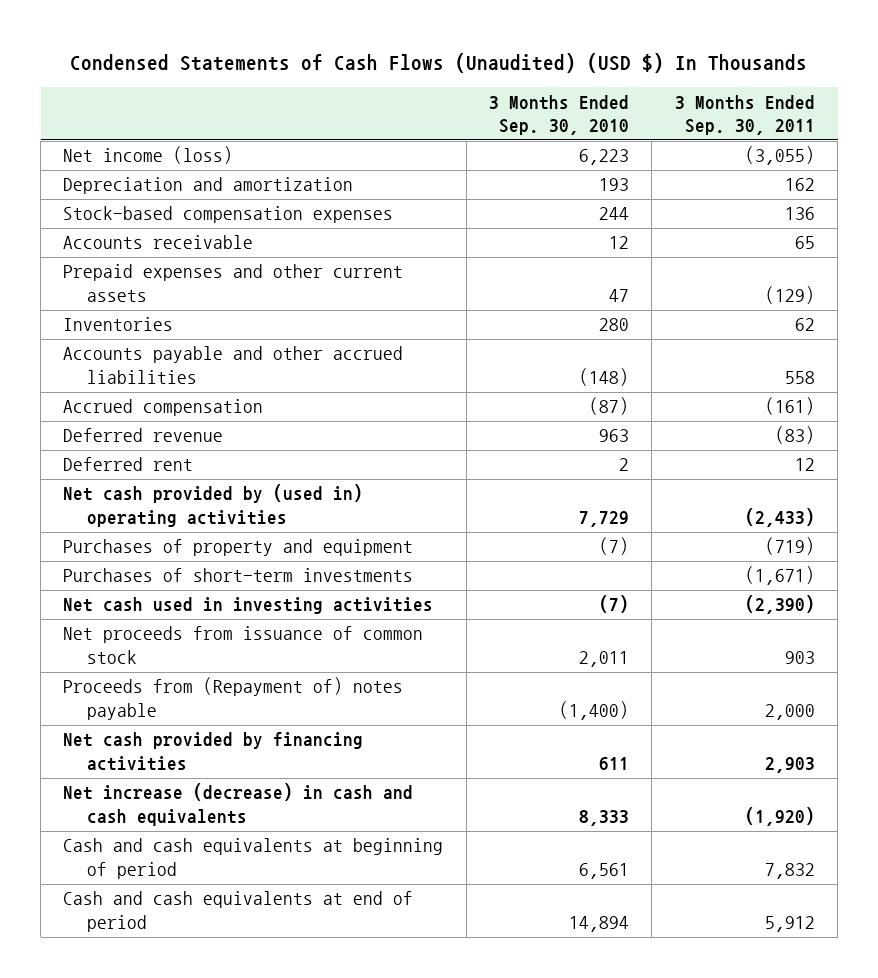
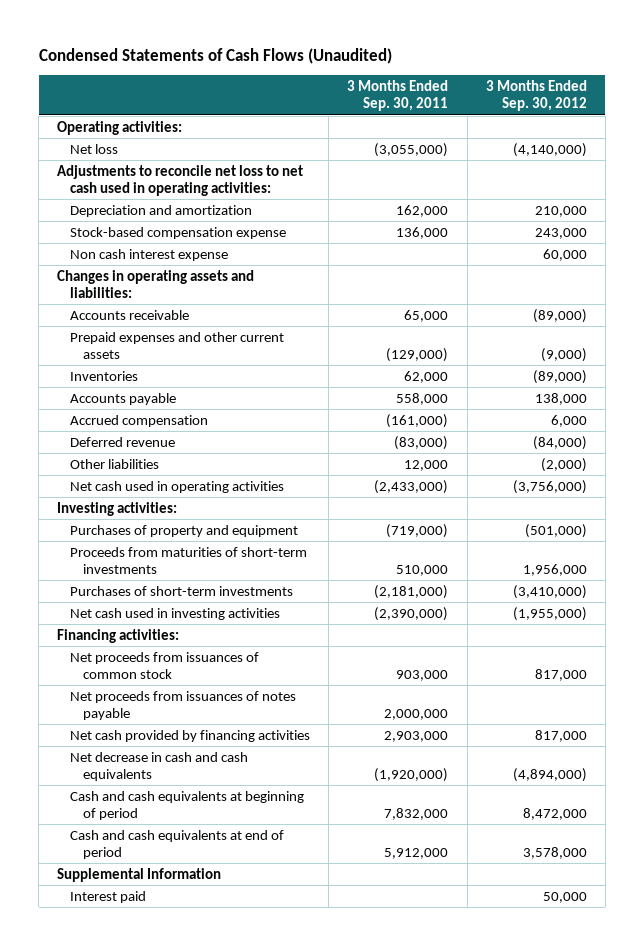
[70,53,808,74] Condensed Statements of Cash Flows (Unaudited) (USD $) In Thousands -> [38,47,392,64] Condensed Statements of Cash Flows (Unaudited)
[489,94,630,136] 3 Months Ended Sep. 30, 2010 -> none
none -> [485,79,587,112] 3 Months Ended Sep. 30, 2012
[63,457,194,472] Deferred rent -> none
none -> [57,120,183,135] Operating activities:
[63,146,234,165] Net income (loss) -> [70,143,119,154] Net loss
[744,146,815,166] (3,055) -> [374,142,449,157] (3,055,000)
none -> [57,164,304,196] Adjustments to reconcile net loss to net cash used in operating activities:
[784,178,815,192] 162 -> [396,204,449,217] 162,000
[63,206,394,224] Stock-based compensation expenses -> [70,226,287,239] Stock-based compensation expense
[784,207,815,221] 136 -> [396,226,449,239] 136,000
none -> [70,248,229,261] Non cash interest expense
none -> [57,269,255,298] Changes in operating assets and liabilities:
[794,236,815,250] 65 -> [404,309,449,322] 65,000
[764,285,815,304] (129) -> [386,347,449,362] (129,000)
[794,318,815,332] 62 -> [404,370,449,383] 62,000
[63,346,404,384] Accounts payable and other accrued liabilities -> [70,392,177,405] Accounts payable
[784,370,815,384] 558 -> [396,392,449,405] 558,000
[764,397,815,416] (161) -> [386,413,449,428] (161,000)
[774,426,815,445] (83) -> [394,435,449,450] (83,000)
none -> [70,458,160,469] Other liabilities
[63,484,364,527] Net cash provided by (used in) operating activities -> [70,480,285,493] Net cash used in operating activities
[744,507,815,527] (2,433) -> [374,479,449,494] (2,433,000)
none -> [57,501,178,516] Investing activities:
[764,537,815,556] (719) -> [386,523,449,538] (719,000)
none -> [70,546,308,574] Proceeds from maturities of short-term investments
[744,566,815,586] (1,671) -> [374,584,449,599] (2,181,000)
[744,595,815,615] (2,390) -> [374,606,449,621] (2,390,000)
none -> [57,628,180,643] Financing activities:
[63,626,424,664] Net proceeds from issuance of common stock -> [70,651,260,679] Net proceeds from issuances of common stock
[784,650,815,664] 903 -> [396,669,449,681] 903,000
[63,677,404,720] Proceeds from (Repayment of) notes payable -> [70,690,297,720] Net proceeds from issuances of notes payable
[764,703,815,720] 2,000 -> [384,708,449,720] 2,000,000
[764,756,815,773] 2,903 -> [384,730,449,742] 2,903,000
[63,783,414,826] Net increase (decrease) in cash and cash equivalents -> [70,751,249,781] Net decrease in cash and cash equivalents
[744,806,815,826] (1,920) -> [374,767,449,782] (1,920,000)
[764,862,815,879] 7,832 -> [384,807,449,820] 7,832,000
[764,915,815,932] 5,912 -> [384,847,449,859] 5,912,000
none -> [57,867,222,882] Supplemental Information
none -> [70,890,147,903] Interest paid

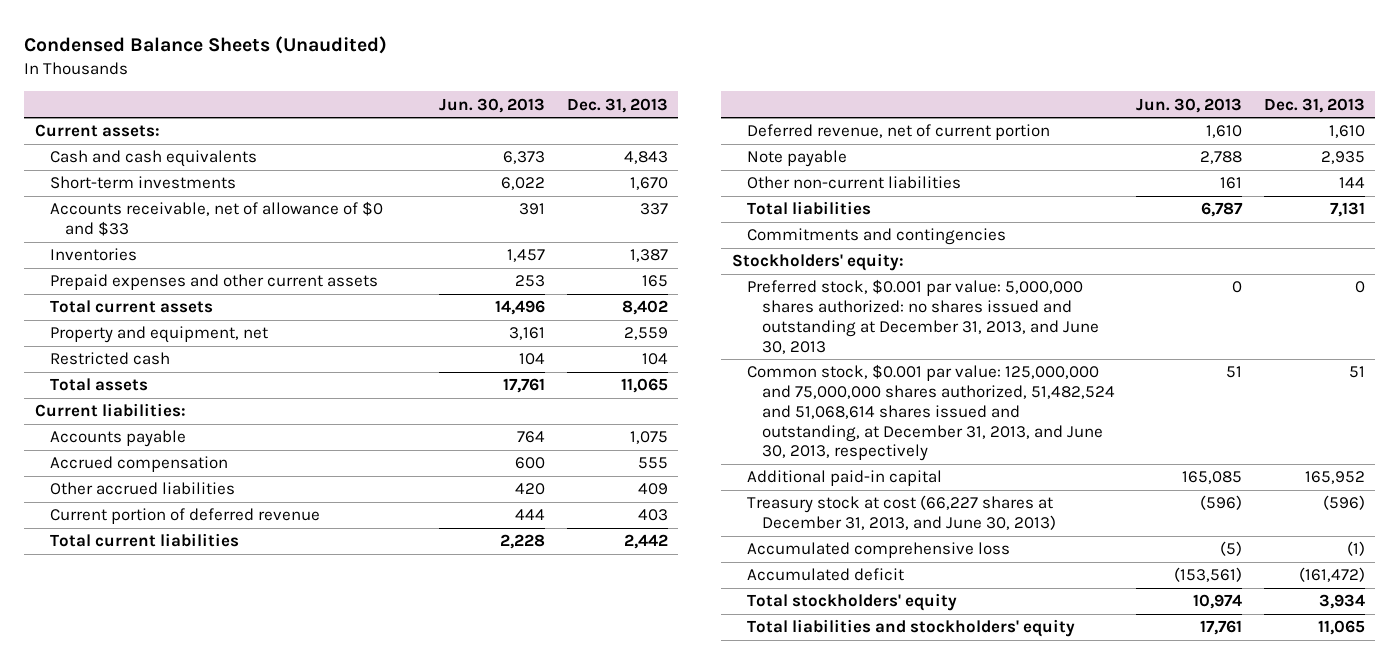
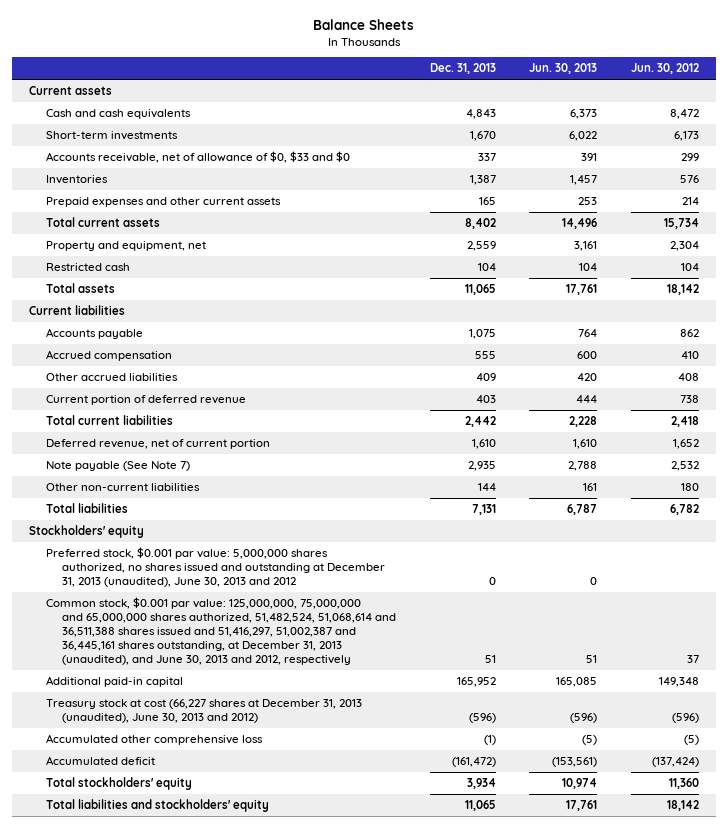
[24,36,388,55] Condensed Balance Sheets (Unaudited) -> [312,19,414,31] Balance Sheets
none -> [630,63,699,75] Jun. 30, 2012
[35,124,161,138] Current assets: -> [29,86,113,96] Current assets
[49,201,383,237] Accounts receivable, net of allowance of $0 and $33 -> [45,151,350,164] Accounts receivable, net of allowance of $0, $33 and $0
[35,403,187,418] Current liabilities: -> [29,305,126,316] Current liabilities
[746,150,847,168] Note payable -> [45,461,190,472] Note payable (See Note 7)
[746,228,1006,246] Commitments and contingencies -> none
[732,253,905,272] Stockholders' equity: -> [29,525,145,539] Stockholders' equity
[746,279,1099,354] Preferred stock, $0.001 par value: 5,000,000 shares authorized: no shares issued and outstanding at December 31, 2013, and June 30, 2013 -> [45,547,386,587] Preferred stock, $0.001 par value: 5,000,000 shares authorized, no shares issued and outstanding at December 31, 2013 (unaudited), June 30, 2013 and 2012
[746,364,1115,462] Common stock, $0.001 par value: 125,000,000 and 75,000,000 shares authorized, 51,482,524 and 51,068,614 shares issued and outstanding, at December 31, 2013, and June 30, 2013, respectively -> [45,597,397,665] Common stock, $0.001 par value: 125,000,000, 75,000,000 and 65,000,000 shares authorized, 51,482,524, 51,068,614 and 36,511,388 shares issued and 51,416,297, 51,002,387 and 36,445,161 shares outstanding, at December 31, 2013 (unaudited), and June 30, 2013 and 2012, respectively
[746,495,1056,531] Treasury stock at cost (66,227 shares at December 31, 2013, and June 30, 2013) -> [45,699,362,724] Treasury stock at cost (66,227 shares at December 31, 2013 (unaudited), June 30, 2013 and 2012)
[746,542,1010,559] Accumulated comprehensive loss -> [45,734,263,746] Accumulated other comprehensive loss

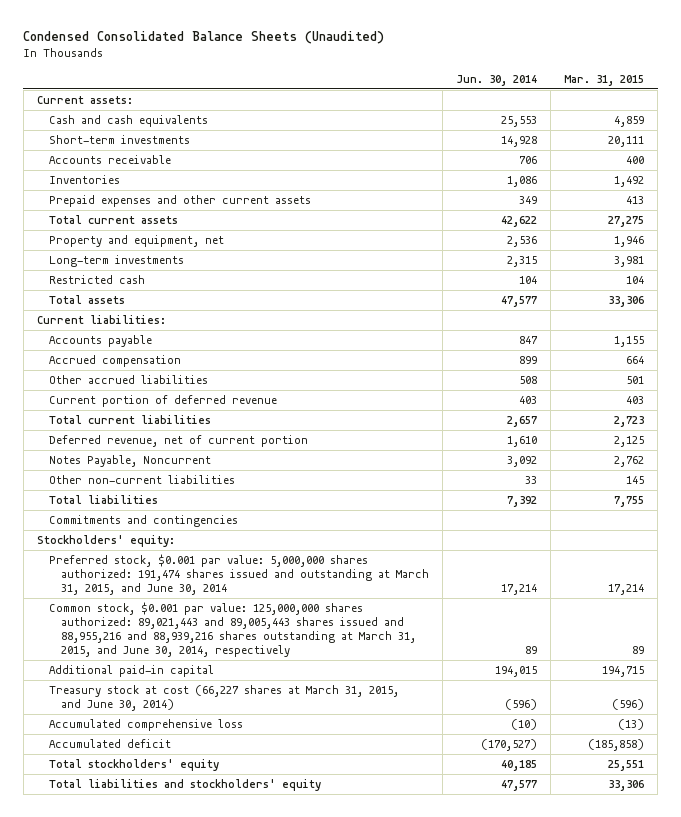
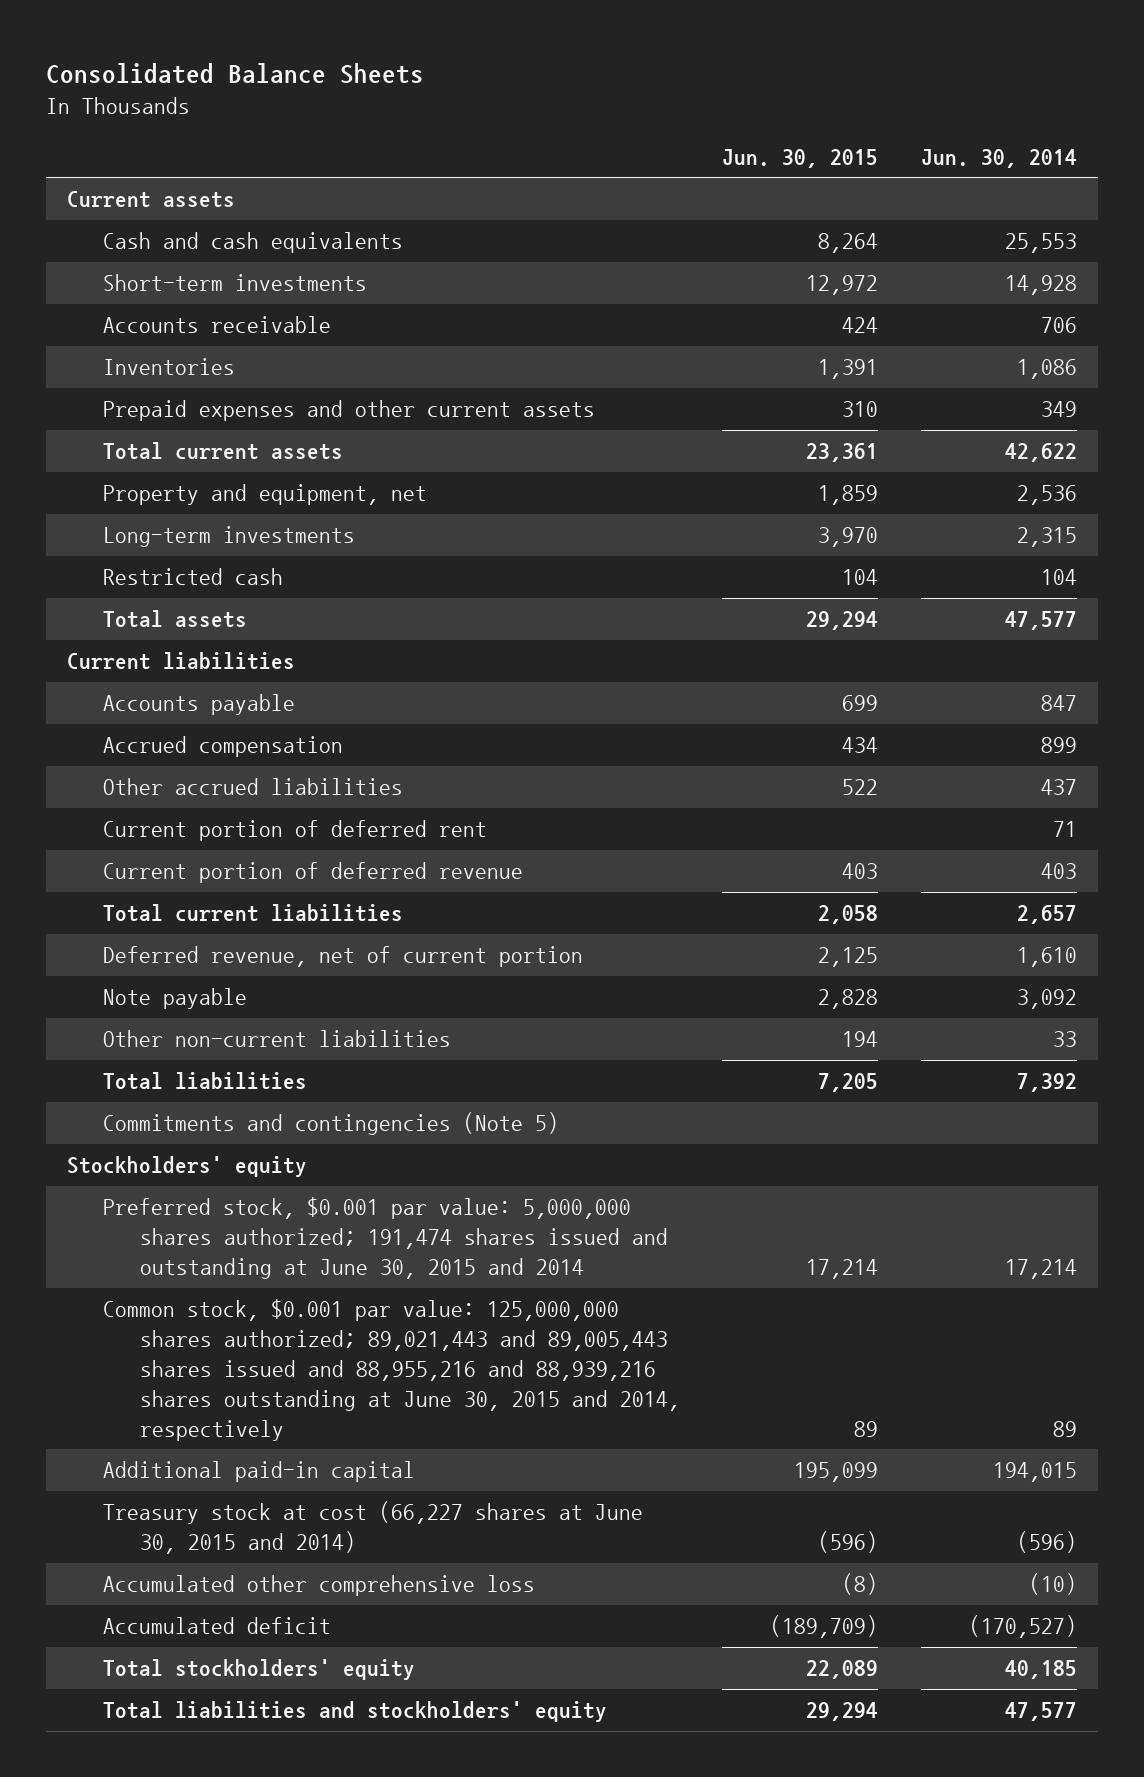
[23,31,385,45] Condensed Consolidated Balance Sheets (Unaudited) -> [45,62,424,84] Consolidated Balance Sheets
[564,74,645,86] Mar. 31, 2015 -> none
none -> [722,148,879,168] Jun. 30, 2015
[36,95,133,104] Current assets: -> [67,191,236,209] Current assets
[36,314,166,324] Current liabilities: -> [67,652,296,671] Current liabilities
[519,375,538,384] 508 -> [1040,779,1077,796] 437
none -> [103,820,488,842] Current portion of deferred rent
[48,454,211,467] Notes Payable, Noncurrent -> [103,988,248,1010] Note payable
[48,514,238,527] Commitments and contingencies -> [103,1112,560,1136] Commitments and contingencies (Note 5)
[36,534,175,547] Stockholders' equity: -> [67,1156,308,1178] Stockholders' equity
[48,553,430,596] Preferred stock, $0.001 par value: 5,000,000 shares authorized: 191,474 shares issued and outstanding at March 31, 2015, and June 30, 2014 -> [103,1197,668,1279] Preferred stock, $0.001 par value: 5,000,000 shares authorized; 191,474 shares issued and outstanding at June 30, 2015 and 2014
[48,601,417,658] Common stock, $0.001 par value: 125,000,000 shares authorized: 89,021,443 and 89,005,443 shares issued and 88,955,216 and 88,939,216 shares outstanding at March 31, 2015, and June 30, 2014, respectively -> [103,1299,680,1441] Common stock, $0.001 par value: 125,000,000 shares authorized; 89,021,443 and 89,005,443 shares issued and 88,955,216 and 88,939,216 shares outstanding at June 30, 2015 and 2014, respectively
[48,684,399,711] Treasury stock at cost (66,227 shares at March 31, 2015, and June 30, 2014) -> [103,1501,644,1555] Treasury stock at cost (66,227 shares at June 30, 2015 and 2014)
[48,718,243,731] Accumulated comprehensive loss -> [103,1575,536,1597] Accumulated other comprehensive loss

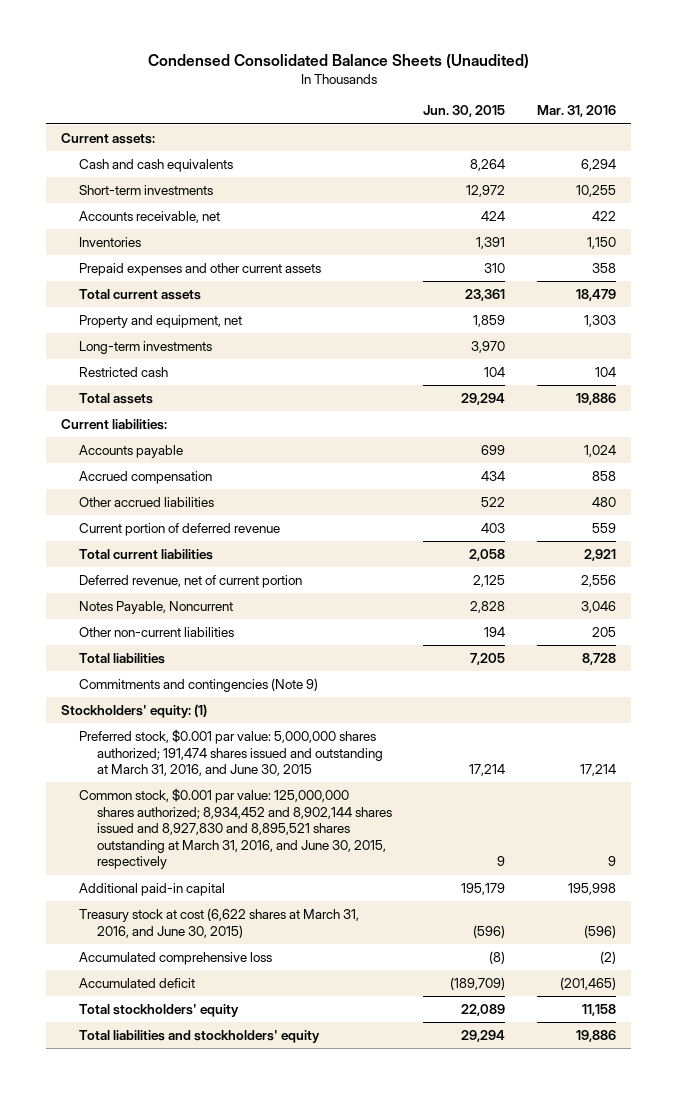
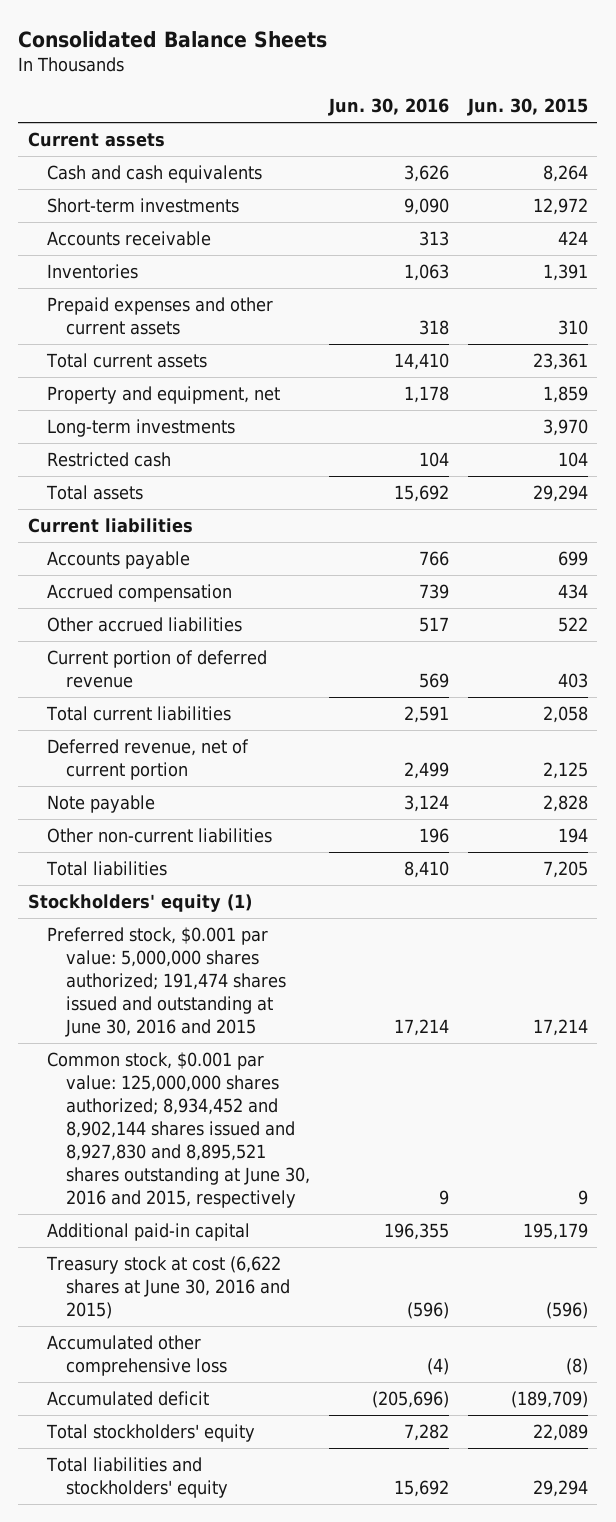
[147,54,529,70] Condensed Consolidated Balance Sheets (Unaudited) -> [18,30,328,48] Consolidated Balance Sheets
[536,105,616,118] Mar. 31, 2016 -> none
none -> [328,98,450,117] Jun. 30, 2016
[61,132,156,144] Current assets: -> [27,131,165,147] Current assets
[79,210,221,223] Accounts receivable, net -> [46,230,211,246] Accounts receivable
[61,418,168,430] Current liabilities: -> [27,517,193,533] Current liabilities
[79,600,234,614] Notes Payable, Noncurrent -> [46,794,155,813] Note payable
[79,677,319,692] Commitments and contingencies (Note 9) -> none
[61,703,208,718] Stockholders' equity: (1) -> [27,893,252,912] Stockholders' equity (1)
[79,728,383,777] Preferred stock, $0.001 par value: 5,000,000 shares authorized; 191,474 shares issued and outstanding at March 31, 2016, and June 30, 2015 -> [46,926,287,1038] Preferred stock, $0.001 par value: 5,000,000 shares authorized; 191,474 shares issued and outstanding at June 30, 2016 and 2015
[79,787,392,870] Common stock, $0.001 par value: 125,000,000 shares authorized; 8,934,452 and 8,902,144 shares issued and 8,927,830 and 8,895,521 shares outstanding at March 31, 2016, and June 30, 2015, respectively -> [46,1051,311,1209] Common stock, $0.001 par value: 125,000,000 shares authorized; 8,934,452 and 8,902,144 shares issued and 8,927,830 and 8,895,521 shares outstanding at June 30, 2016 and 2015, respectively
[79,907,360,938] Treasury stock at cost (6,622 shares at March 31, 2016, and June 30, 2015) -> [45,1255,291,1320] Treasury stock at cost (6,622 shares at June 30, 2016 and 2015)
[79,951,273,965] Accumulated comprehensive loss -> [46,1334,228,1377] Accumulated other comprehensive loss

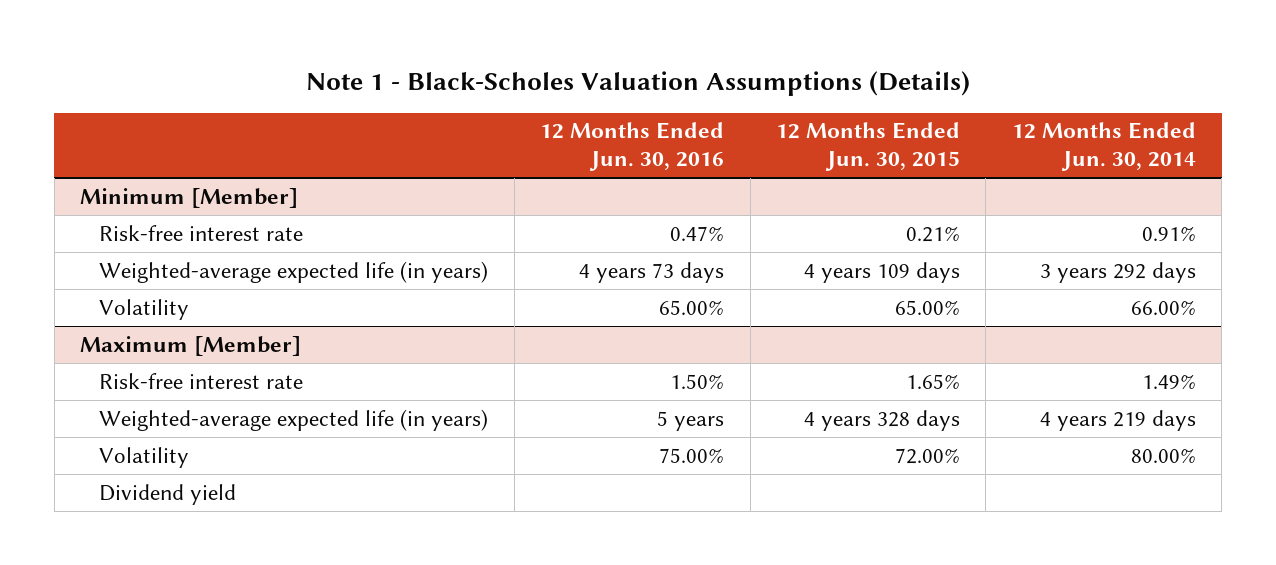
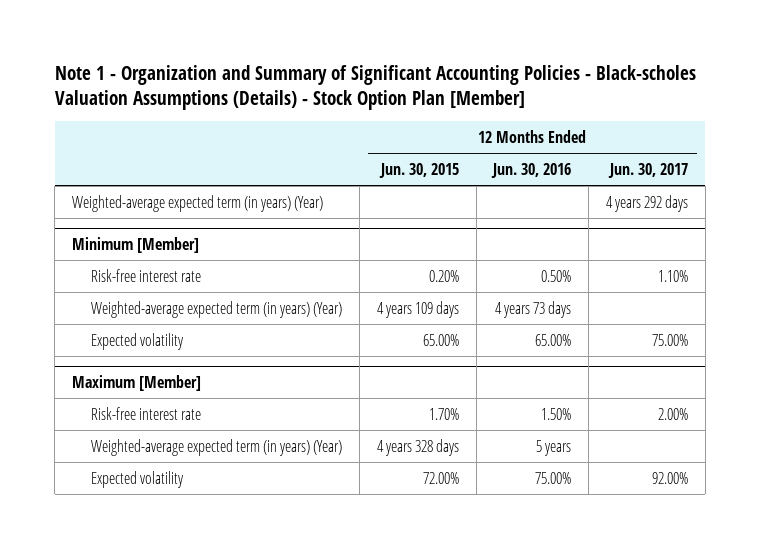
[306,70,971,96] Note 1 - Black-Scholes Valuation Assumptions (Details) -> [54,64,696,110] Note 1 - Organization and Summary of Significant Accounting Policies - Black-scholes Valuation Assumptions (Details) - Stock Option Plan [Member]
[1011,122,1196,172] 12 Months Ended Jun. 30, 2014 -> none
none -> [608,162,689,178] Jun. 30, 2017
none -> [72,194,324,212] Weighted-average expected term (in years) (Year)
[670,225,725,241] 0.47% -> [541,269,572,282] 0.50%
[905,225,960,242] 0.21% -> [428,269,459,282] 0.20%
[99,260,489,283] Weighted-average expected life (in years) -> [90,300,342,318] Weighted-average expected term (in years) (Year)
[99,298,190,320] Volatility -> [90,332,184,350] Expected volatility
[99,483,237,505] Dividend yield -> none
[905,373,960,389] 1.65% -> [428,407,459,420] 1.70%
[99,408,489,431] Weighted-average expected life (in years) -> [90,438,342,456] Weighted-average expected term (in years) (Year)
[99,446,190,468] Volatility -> [90,470,184,488] Expected volatility

